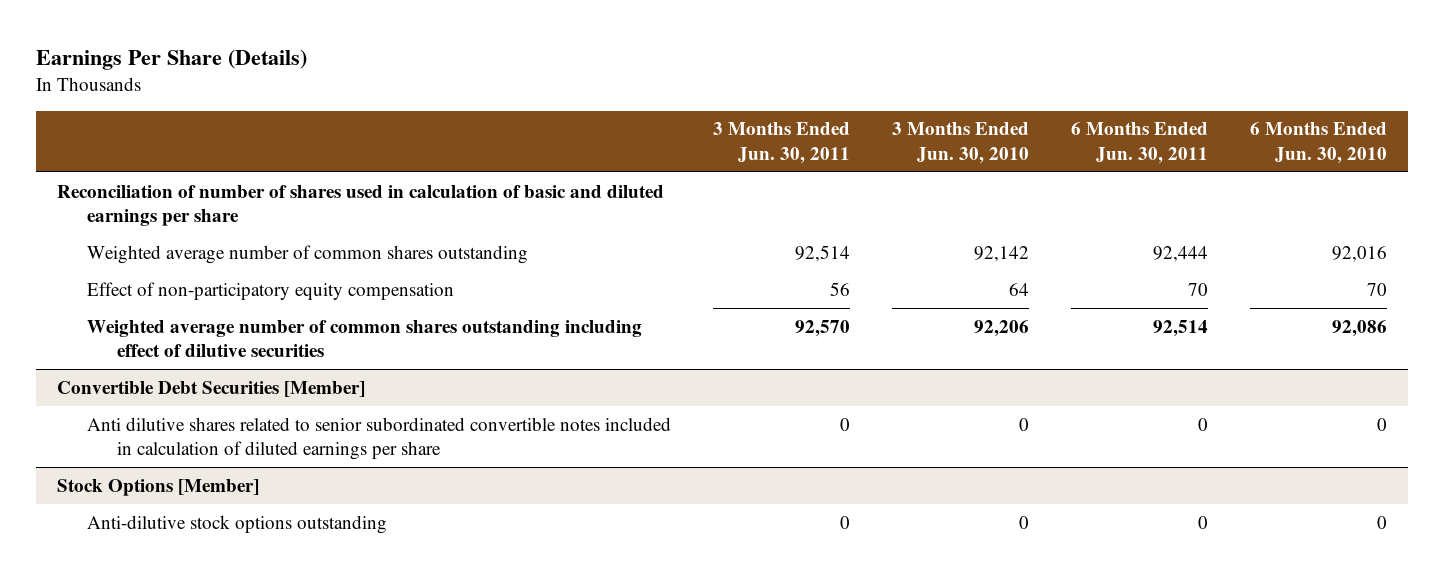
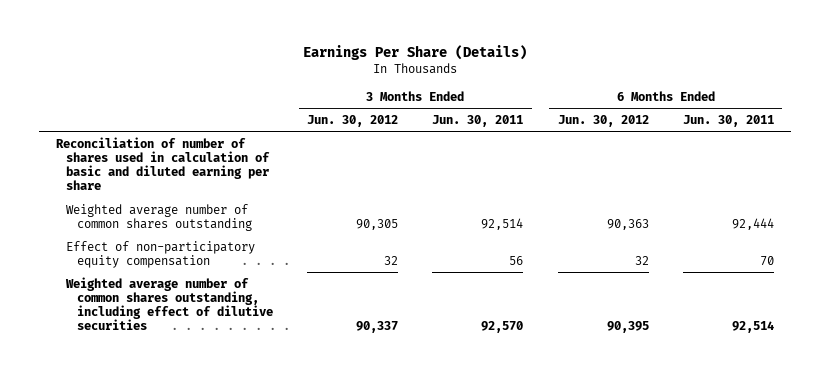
[891,122,1029,164] 3 Months Ended Jun. 30, 2010 -> none
[1250,122,1388,164] 6 Months Ended Jun. 30, 2010 -> none
none -> [307,114,399,127] Jun. 30, 2012
none -> [557,114,649,127] Jun. 30, 2012
[56,184,664,226] Reconciliation of number of shares used in calculation of basic and diluted earnings per share -> [55,136,271,191] Reconciliation of number of shares used in calculation of basic and diluted earning per share
[56,380,365,397] Convertible Debt Securities [Member] -> none
[86,416,671,460] Anti dilutive shares related to senior subordinated convertible notes included in calculation of diluted earnings per share -> none
[56,478,259,496] Stock Options [Member] -> none
[86,514,387,534] Anti-dilutive stock options outstanding -> none
[86,319,642,357] Weighted average number of common shares outstanding including effect of dilutive securities -> [65,276,273,331] Weighted average number of common shares outstanding, including effect of dilutive securities

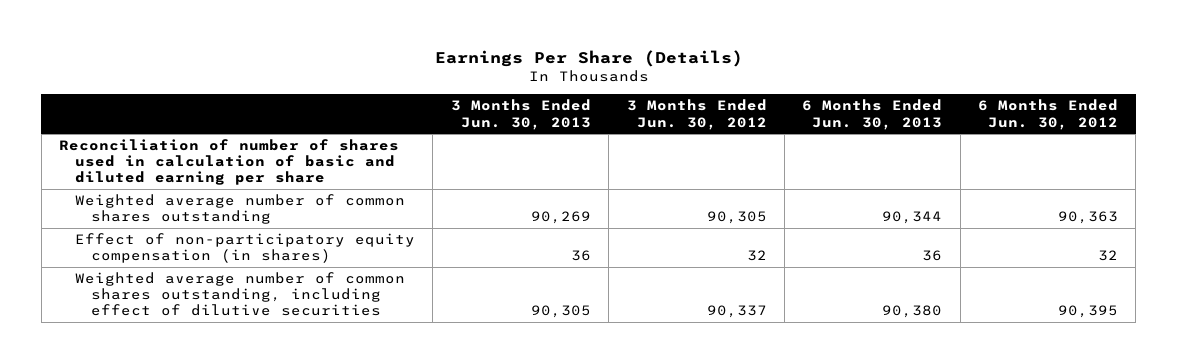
[432,114,524,127] Jun. 30, 2011 -> none
[682,114,774,127] Jun. 30, 2011 -> none
none -> [450,99,591,130] 3 Months Ended Jun. 30, 2013
none -> [802,99,943,130] 6 Months Ended Jun. 30, 2013
[66,240,256,268] Effect of non-participatory equity compensation -> [75,233,416,264] Effect of non-participatory equity compensation (in shares)

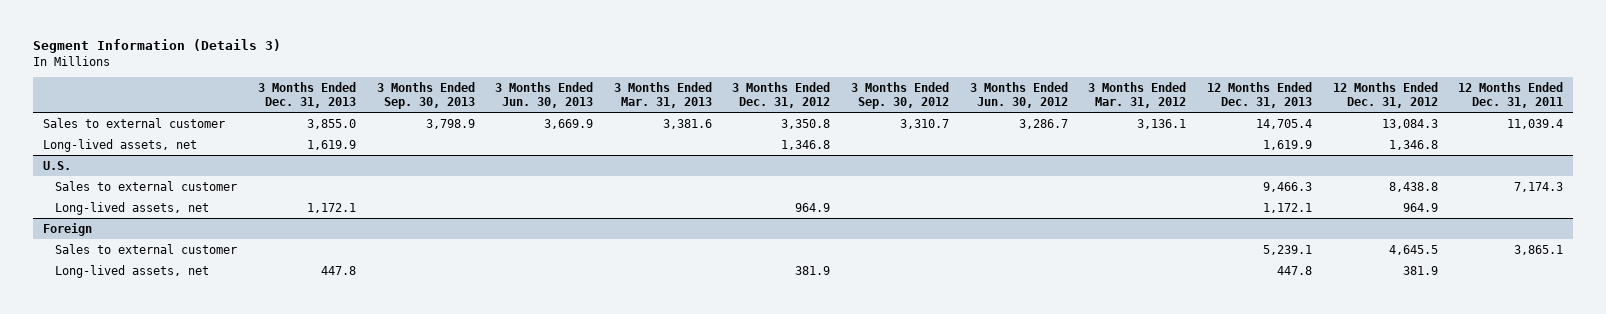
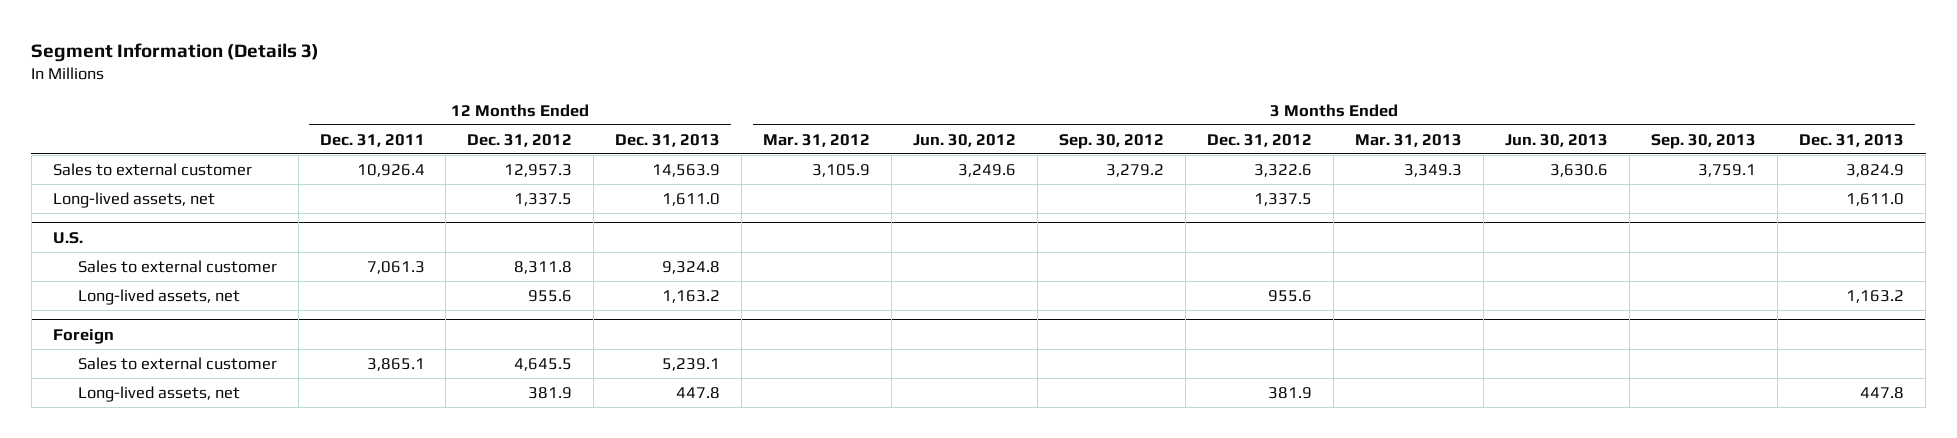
[307,118,357,129] 3,855.0 -> [1846,163,1905,177] 3,824.9
[425,118,475,129] 3,798.9 -> [1698,163,1757,177] 3,759.1
[544,118,594,129] 3,669.9 -> [1550,163,1609,177] 3,630.6
[662,118,712,129] 3,381.6 -> [1404,163,1463,177] 3,349.3
[781,118,831,129] 3,350.8 -> [1254,163,1313,177] 3,322.6
[900,118,950,129] 3,310.7 -> [1106,163,1165,177] 3,279.2
[1018,118,1068,129] 3,286.7 -> [958,163,1017,177] 3,249.6
[1137,118,1187,129] 3,136.1 -> [812,163,871,177] 3,105.9
[1255,118,1312,129] 14,705.4 -> [652,163,721,177] 14,563.9
[1381,118,1438,129] 13,084.3 -> [504,163,573,177] 12,957.3
[1507,118,1564,129] 11,039.4 -> [356,163,425,177] 10,926.4
[307,139,357,150] 1,619.9 -> [1846,192,1905,206] 1,611.0
[781,139,831,150] 1,346.8 -> [1254,192,1313,206] 1,337.5
[1262,139,1312,150] 1,619.9 -> [662,192,721,206] 1,611.0
[1388,139,1438,150] 1,346.8 -> [514,192,573,206] 1,337.5
[1262,181,1312,192] 9,466.3 -> [662,260,721,274] 9,324.8
[1388,181,1438,192] 8,438.8 -> [514,260,573,274] 8,311.8
[1514,181,1564,192] 7,174.3 -> [366,260,425,274] 7,061.3
[307,202,357,213] 1,172.1 -> [1846,289,1905,303] 1,163.2
[795,202,831,212] 964.9 -> [1268,289,1313,302] 955.6
[1262,202,1312,213] 1,172.1 -> [662,289,721,303] 1,163.2
[1402,202,1438,212] 964.9 -> [528,289,573,302] 955.6

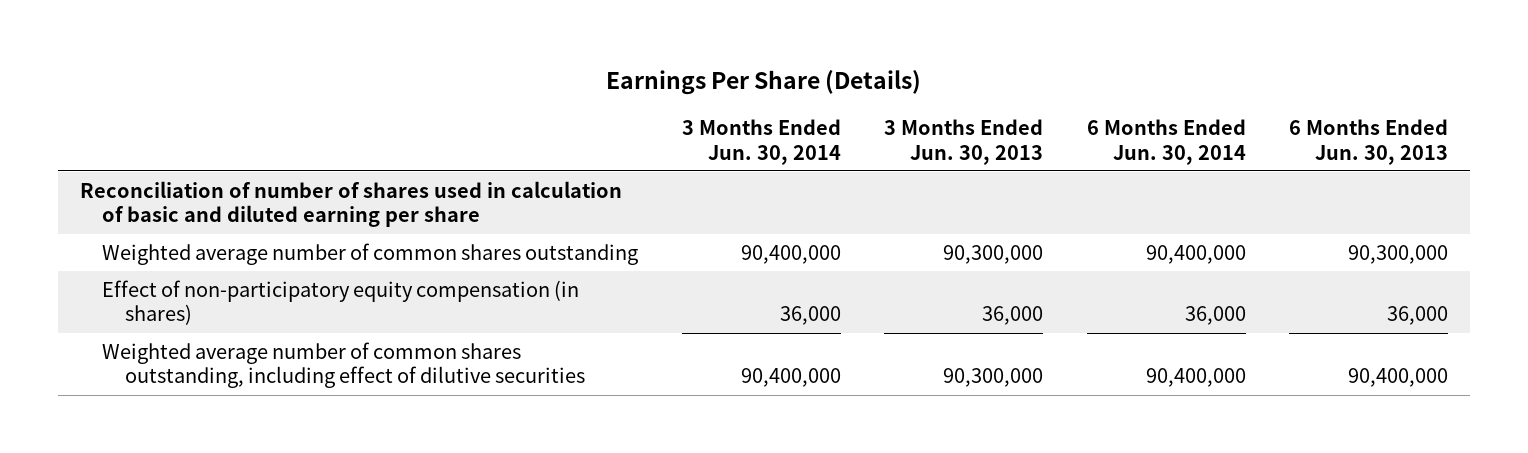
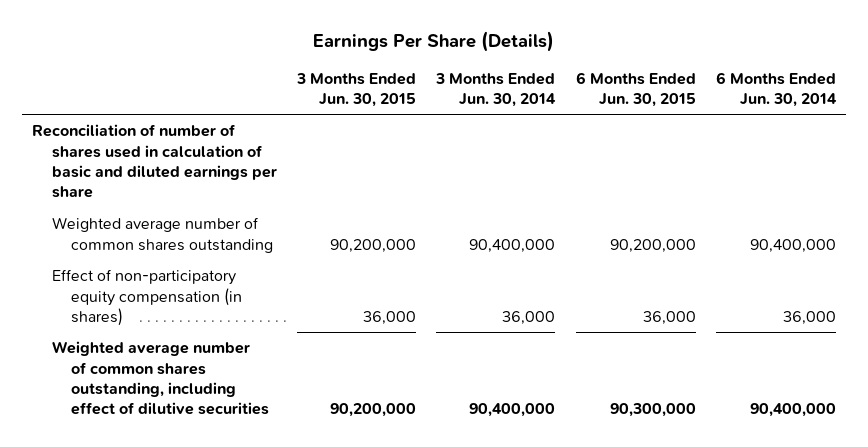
[884,119,1044,165] 3 Months Ended Jun. 30, 2013 -> none
[1289,119,1449,165] 6 Months Ended Jun. 30, 2013 -> none
none -> [295,72,416,108] 3 Months Ended Jun. 30, 2015
none -> [575,71,696,108] 6 Months Ended Jun. 30, 2015
[79,180,622,228] Reconciliation of number of shares used in calculation of basic and diluted earning per share -> [32,124,277,199] Reconciliation of number of shares used in calculation of basic and diluted earnings per share

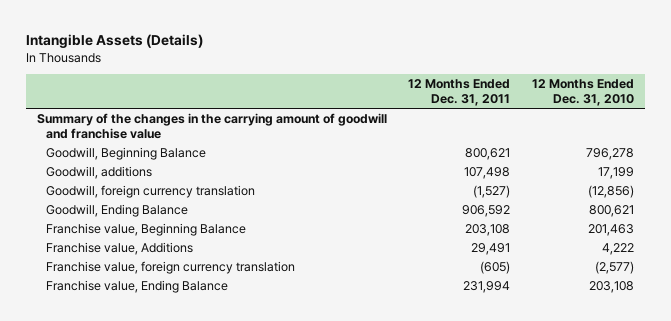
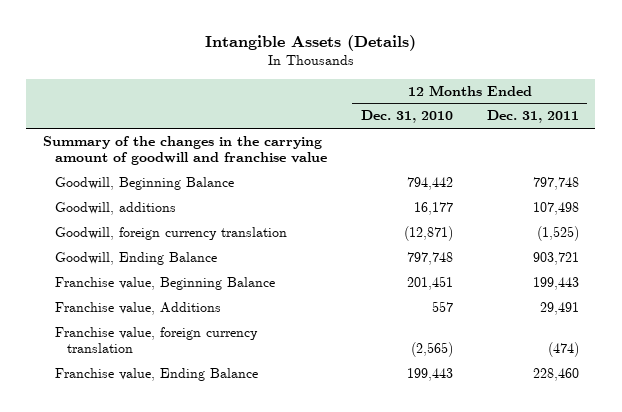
[465,147,511,160] 800,621 -> [532,176,579,190] 797,748
[585,147,634,160] 796,278 -> [406,176,453,190] 794,442
[597,166,634,179] 17,199 -> [413,201,453,215] 16,177
[473,184,511,198] (1,527) -> [536,225,579,241] (1,525)
[587,184,634,198] (12,856) -> [403,225,453,241] (12,871)
[462,204,511,217] 906,592 -> [532,251,579,265] 903,721
[588,204,634,217] 800,621 -> [406,251,453,265] 797,748
[465,223,511,236] 203,108 -> [532,276,579,290] 199,443
[587,223,634,236] 201,463 -> [406,275,453,290] 201,451
[601,242,634,255] 4,222 -> [431,300,453,312] 557
[480,260,511,274] (605) -> [547,342,579,358] (474)
[594,260,634,274] (2,577) -> [410,342,453,358] (2,565)
[463,280,511,293] 231,994 -> [532,367,579,381] 228,460
[588,280,634,293] 203,108 -> [406,367,453,381] 199,443

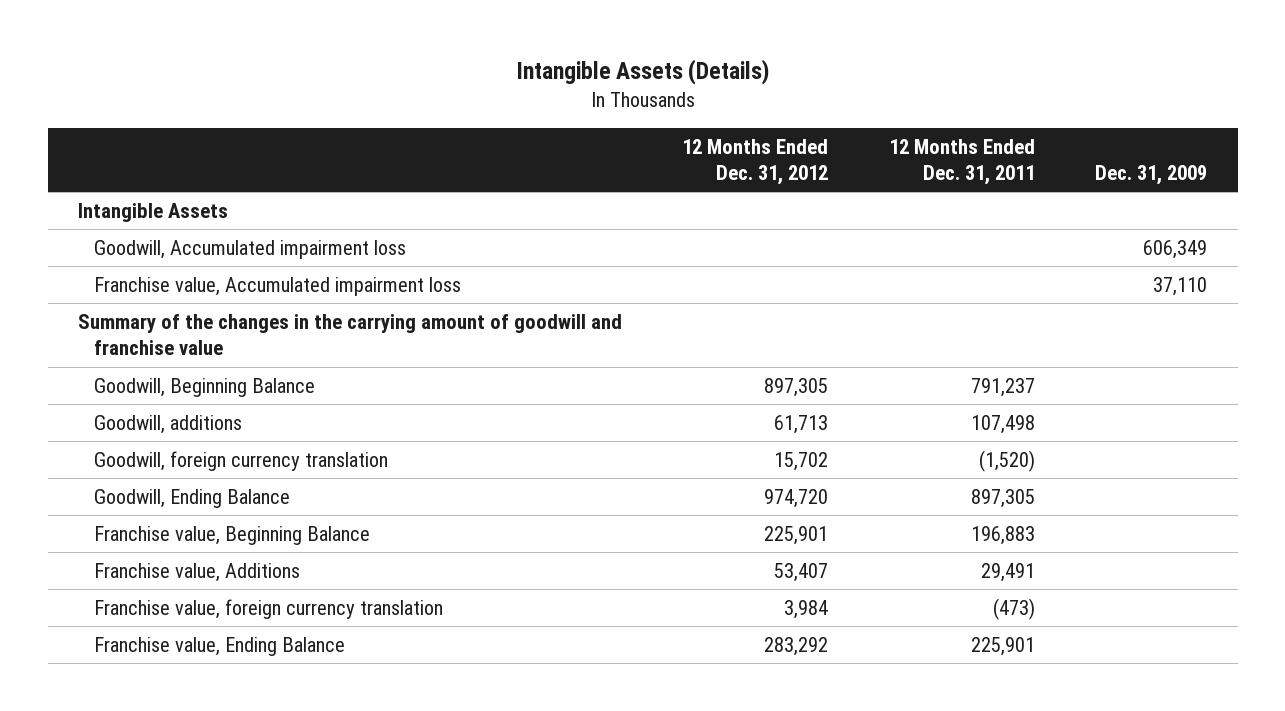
[360,110,453,124] Dec. 31, 2010 -> none
none -> [682,138,829,185] 12 Months Ended Dec. 31, 2012
none -> [1095,164,1208,185] Dec. 31, 2009
none -> [77,202,228,222] Intangible Assets
none -> [94,239,407,259] Goodwill, Accumulated impairment loss
none -> [94,276,462,296] Franchise value, Accumulated impairment loss
[532,176,579,190] 797,748 -> [970,377,1035,397] 791,237
[536,225,579,241] (1,525) -> [978,449,1035,472] (1,520)
[532,251,579,265] 903,721 -> [970,488,1035,508] 897,305
[532,276,579,290] 199,443 -> [970,525,1035,545] 196,883
[547,342,579,358] (474) -> [992,597,1035,620] (473)
[532,367,579,381] 228,460 -> [970,636,1035,656] 225,901

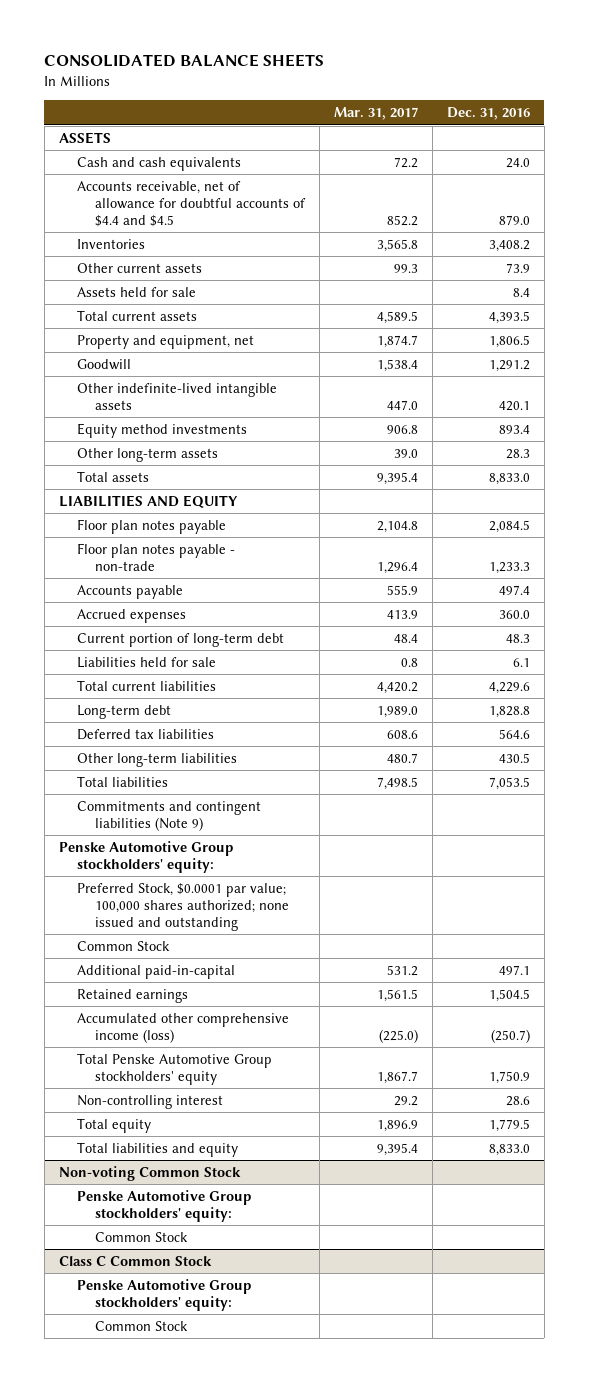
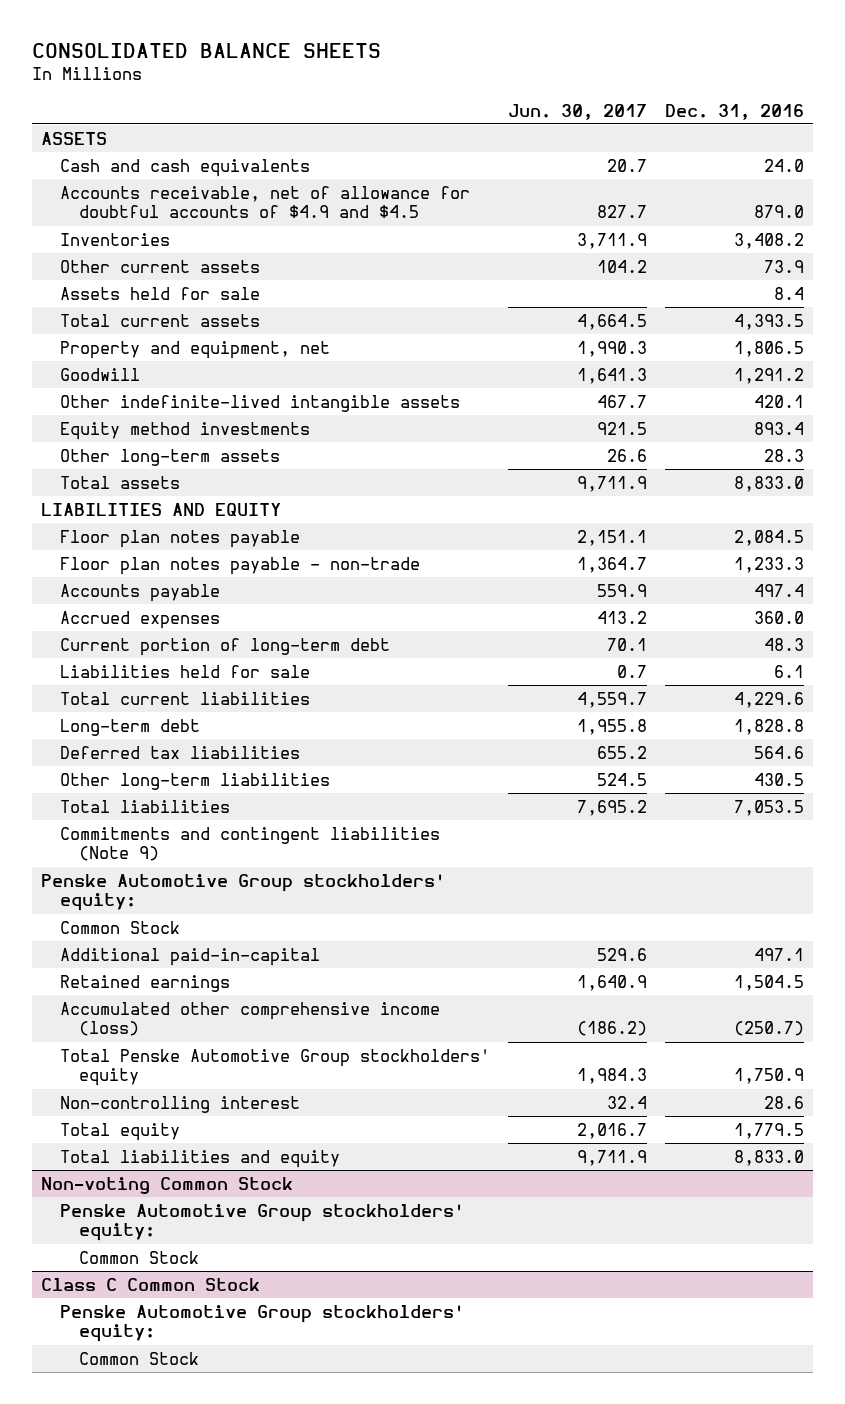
[333,107,418,121] Mar. 31, 2017 -> none
none -> [507,103,647,120] Jun. 30, 2017
[76,180,306,227] Accounts receivable, net of allowance for doubtful accounts of $4.4 and $4.5 -> [59,185,470,219] Accounts receivable, net of allowance for doubtful accounts of $4.9 and $4.5
[76,882,289,931] Preferred Stock, $0.0001 par value; 100,000 shares authorized; none issued and outstanding -> none

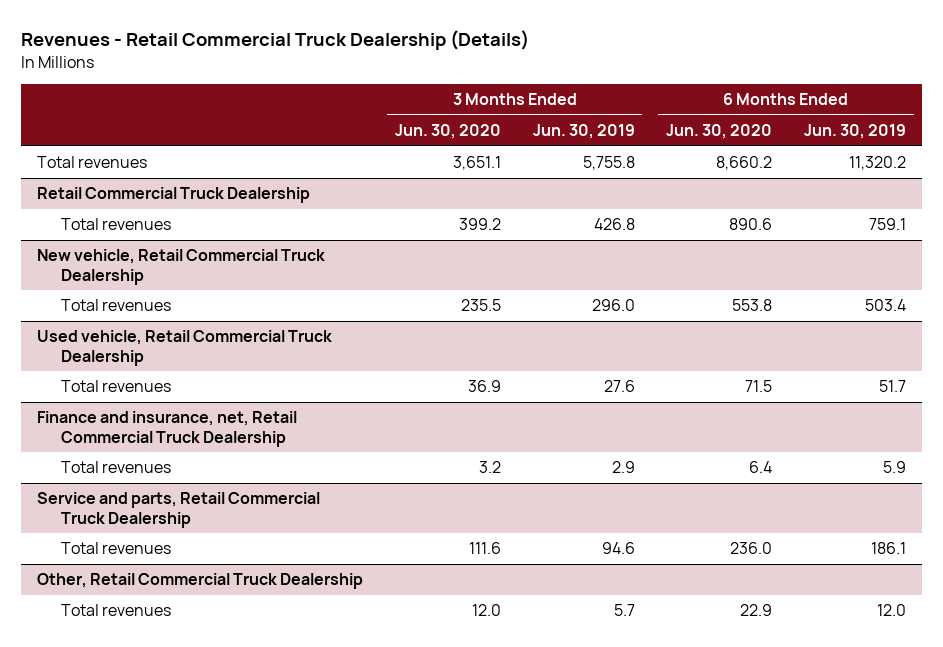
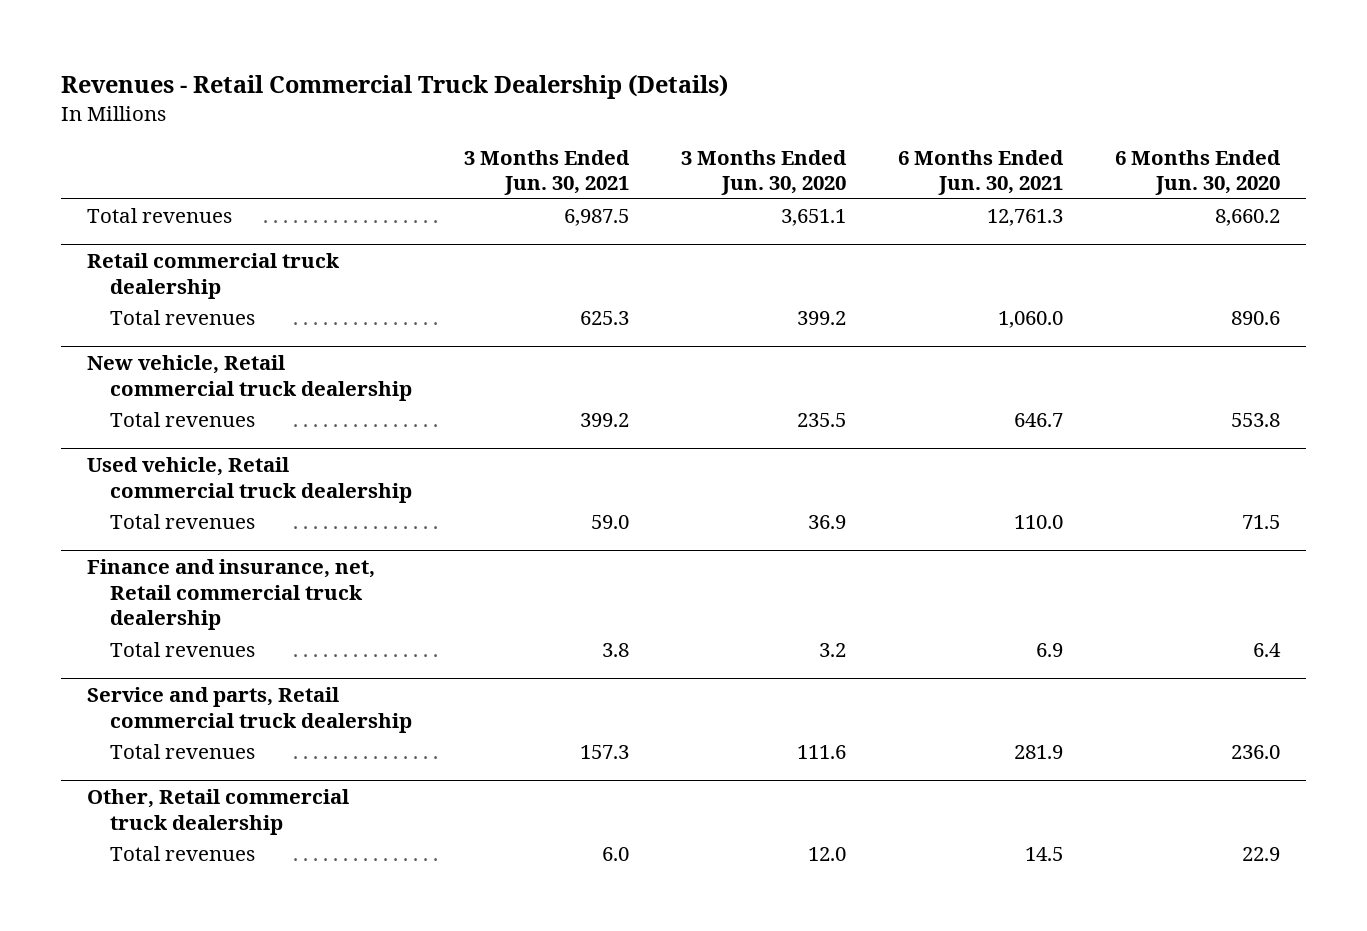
[532,124,635,140] Jun. 30, 2019 -> none
[803,124,906,140] Jun. 30, 2019 -> none
none -> [464,149,631,196] 3 Months Ended Jun. 30, 2021
none -> [897,149,1064,196] 6 Months Ended Jun. 30, 2021
[37,187,311,204] Retail Commercial Truck Dealership -> [87,253,341,299] Retail commercial truck dealership
[37,249,326,285] New vehicle, Retail Commercial Truck Dealership -> [87,355,413,401] New vehicle, Retail commercial truck dealership
[37,330,333,366] Used vehicle, Retail Commercial Truck Dealership -> [87,457,413,503] Used vehicle, Retail commercial truck dealership
[37,411,298,447] Finance and insurance, net, Retail Commercial Truck Dealership -> [87,559,376,631] Finance and insurance, net, Retail commercial truck dealership
[37,492,321,528] Service and parts, Retail Commercial Truck Dealership -> [87,687,413,733] Service and parts, Retail commercial truck dealership
[37,573,364,590] Other, Retail Commercial Truck Dealership -> [87,789,350,835] Other, Retail commercial truck dealership

